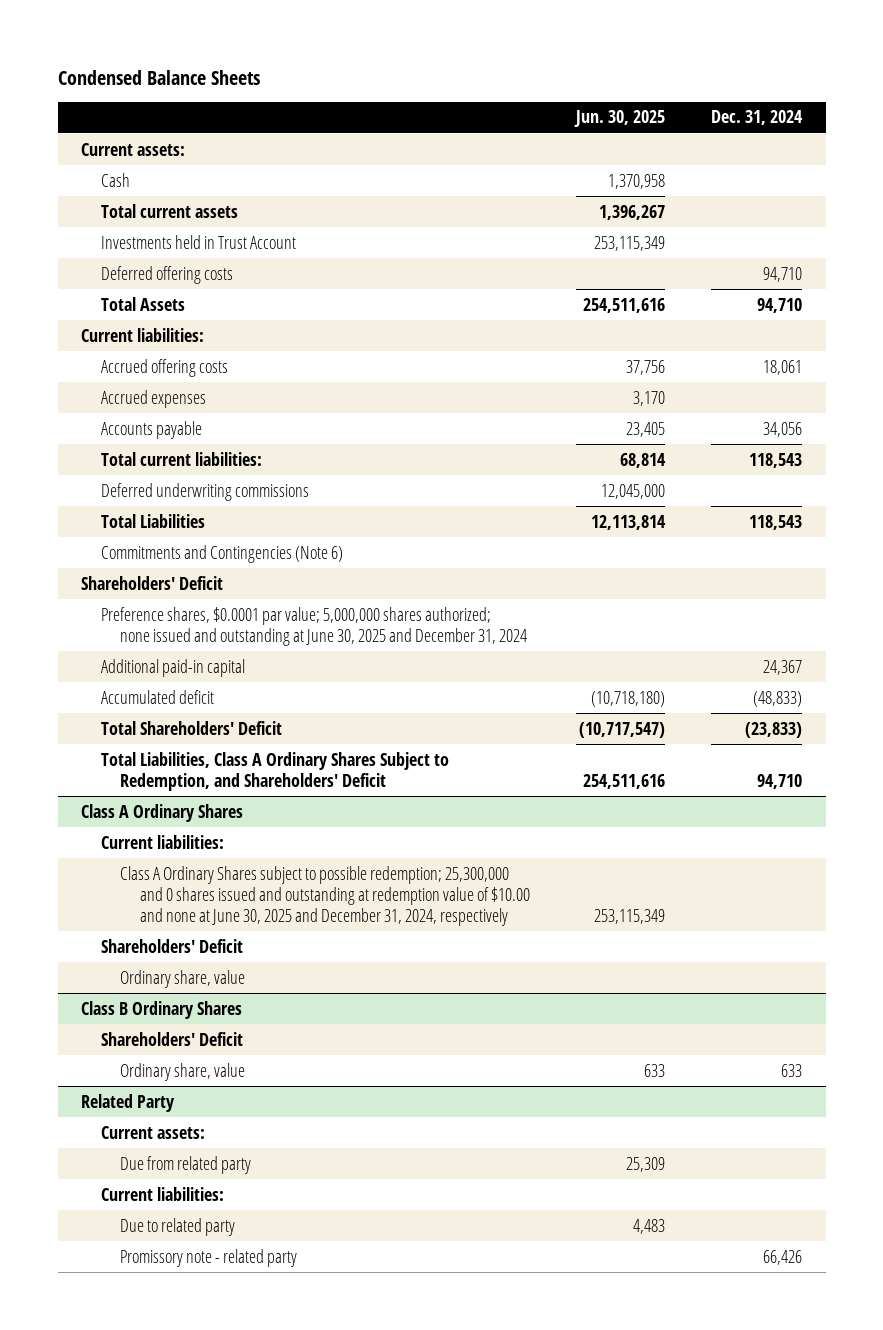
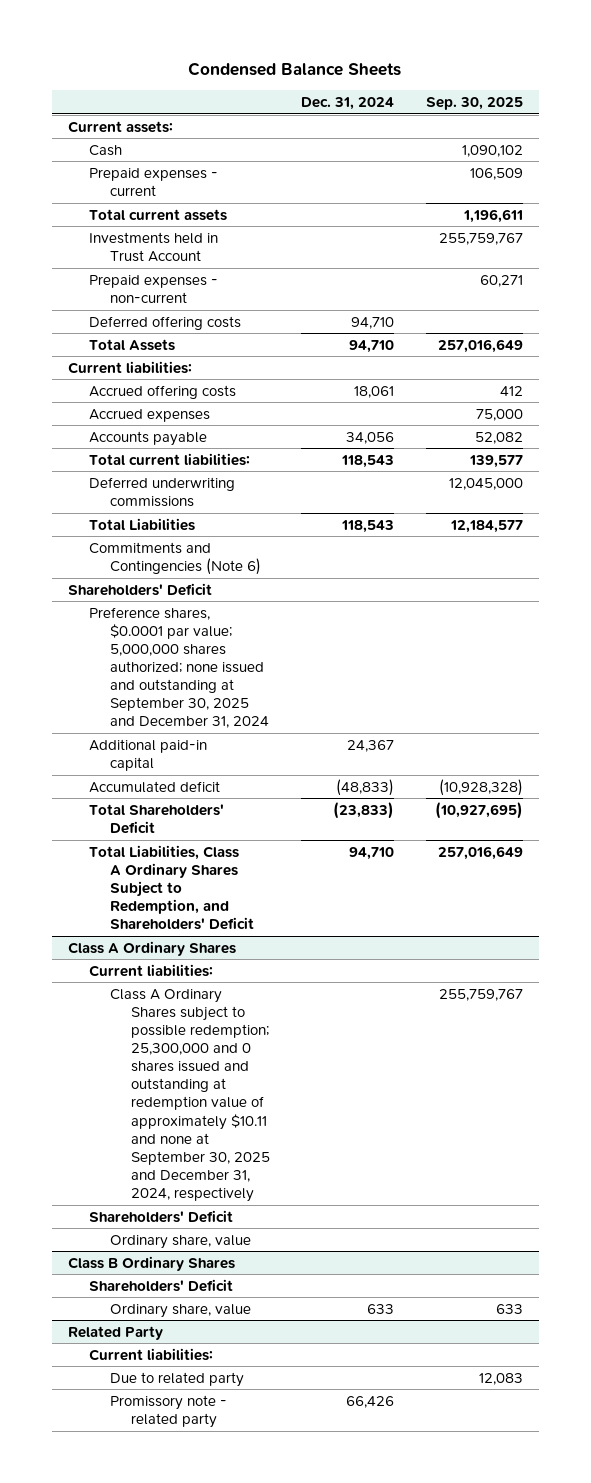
[573,110,665,128] Jun. 30, 2025 -> none
none -> [426,96,524,110] Sep. 30, 2025
none -> [88,167,218,196] Prepaid expenses - current
none -> [88,274,218,303] Prepaid expenses - non-current
[100,606,528,646] Preference shares, $0.0001 par value; 5,000,000 shares authorized; none issued and outstanding at June 30, 2025 and December 31, 2024 -> [88,606,269,729] Preference shares, $0.0001 par value; 5,000,000 shares authorized; none issued and outstanding at September 30, 2025 and December 31, 2024
[120,865,530,926] Class A Ordinary Shares subject to possible redemption; 25,300,000 and 0 shares issued and outstanding at redemption value of $10.00 and none at June 30, 2025 and December 31, 2024, respectively -> [109,988,270,1202] Class A Ordinary Shares subject to possible redemption; 25,300,000 and 0 shares issued and outstanding at redemption value of approximately $10.11 and none at September 30, 2025 and December 31, 2024, respectively
[100,1125,205,1139] Current assets: -> none
[120,1155,252,1174] Due from related party -> none

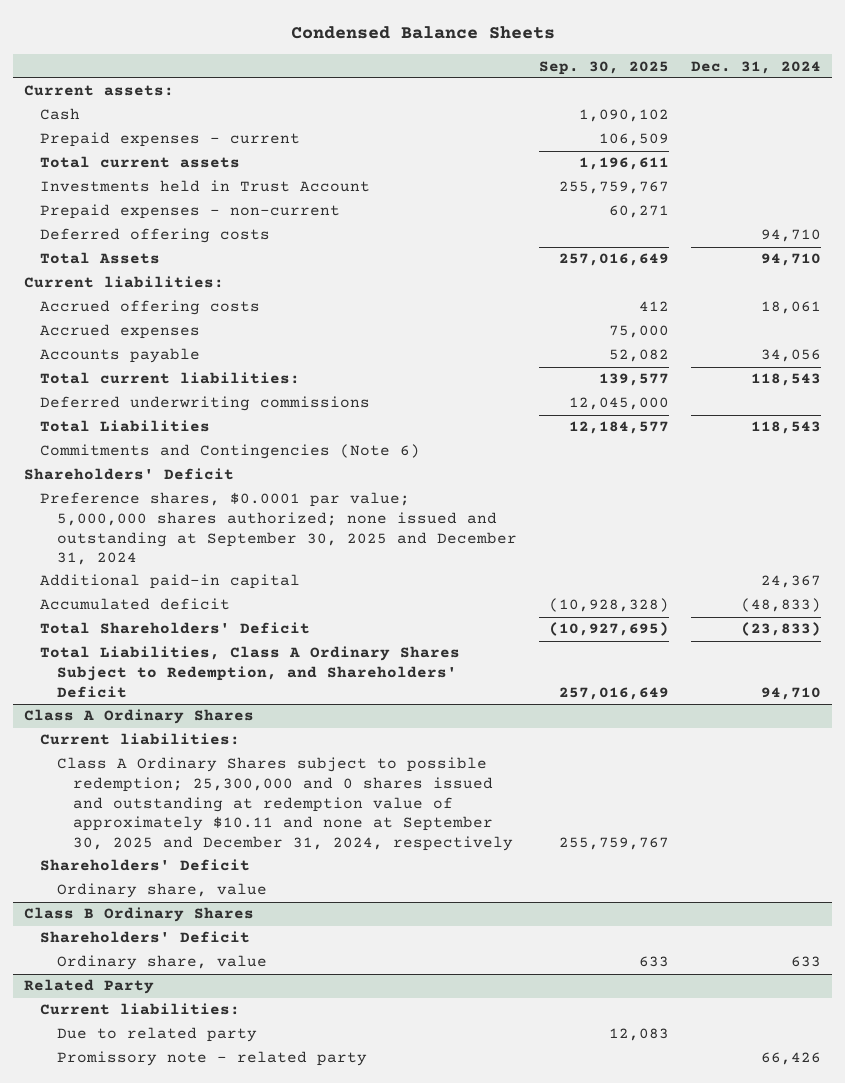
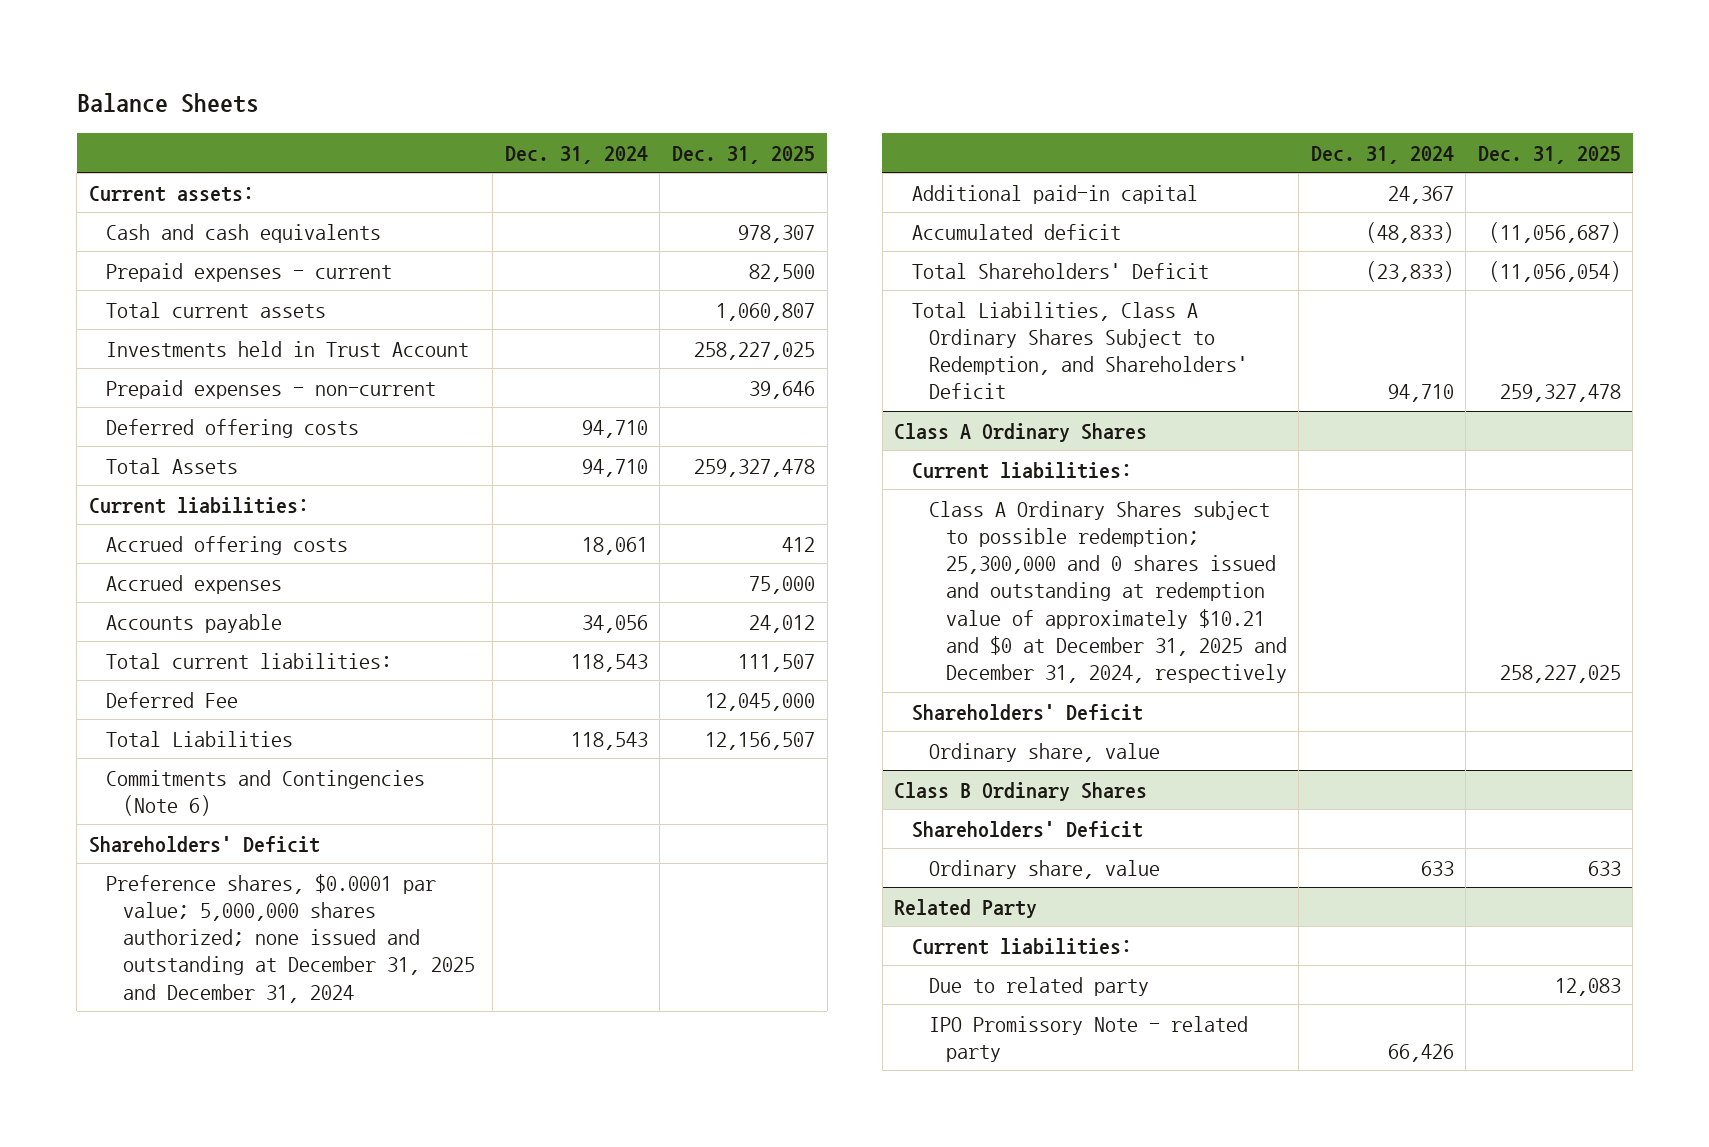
[290,26,555,40] Condensed Balance Sheets -> [76,93,259,114] Balance Sheets
[538,60,669,75] Sep. 30, 2025 -> none
none -> [672,145,816,164] Dec. 31, 2025
[40,108,81,121] Cash -> none
none -> [105,223,381,243] Cash and cash equivalents
[40,396,371,412] Deferred underwriting commissions -> none
none -> [105,691,238,708] Deferred Fee
[40,492,517,566] Preference shares, $0.0001 par value; 5,000,000 shares authorized; none issued and outstanding at September 30, 2025 and December 31, 2024 -> [105,873,475,1003] Preference shares, $0.0001 par value; 5,000,000 shares authorized; none issued and outstanding at December 31, 2025 and December 31, 2024
[56,757,514,851] Class A Ordinary Shares subject to possible redemption; 25,300,000 and 0 shares issued and outstanding at redemption value of approximately $10.11 and none at September 30, 2025 and December 31, 2024, respectively -> [928,500,1287,684] Class A Ordinary Shares subject to possible redemption; 25,300,000 and 0 shares issued and outstanding at redemption value of approximately $10.21 and $0 at December 31, 2025 and December 31, 2024, respectively
[56,1051,367,1067] Promissory note - related party -> [928,1015,1248,1062] IPO Promissory Note - related party

